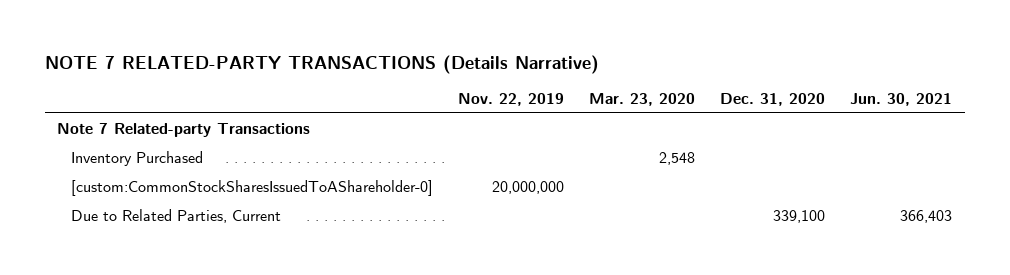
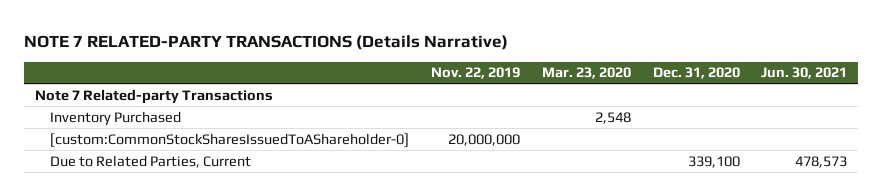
[900,209,953,223] 366,403 -> [795,155,848,168] 478,573

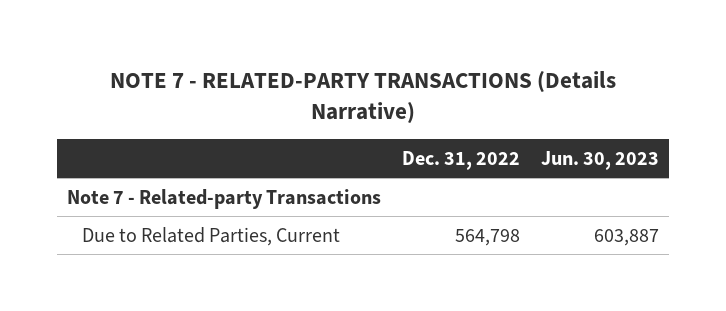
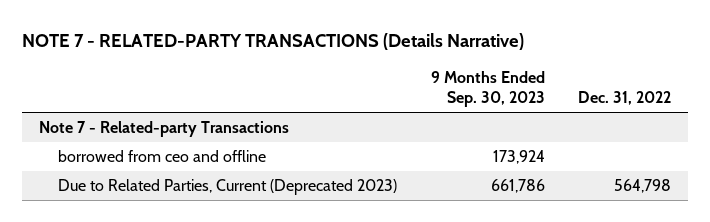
[540,150,659,170] Jun. 30, 2023 -> none
none -> [430,71,545,107] 9 Months Ended Sep. 30, 2023
none -> [58,150,267,163] borrowed from ceo and offline
[81,226,340,246] Due to Related Parties, Current -> [58,179,398,196] Due to Related Parties, Current (Deprecated 2023)

